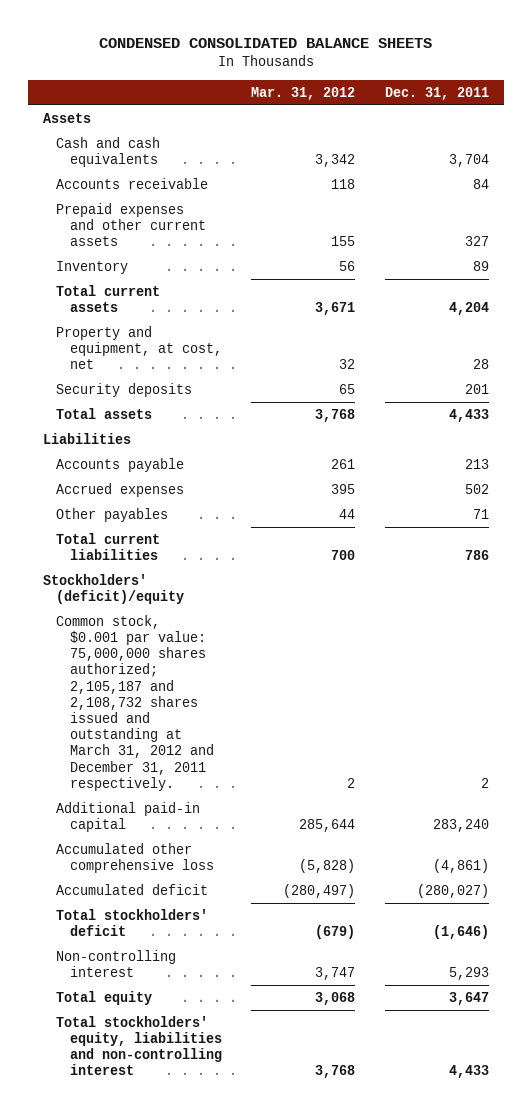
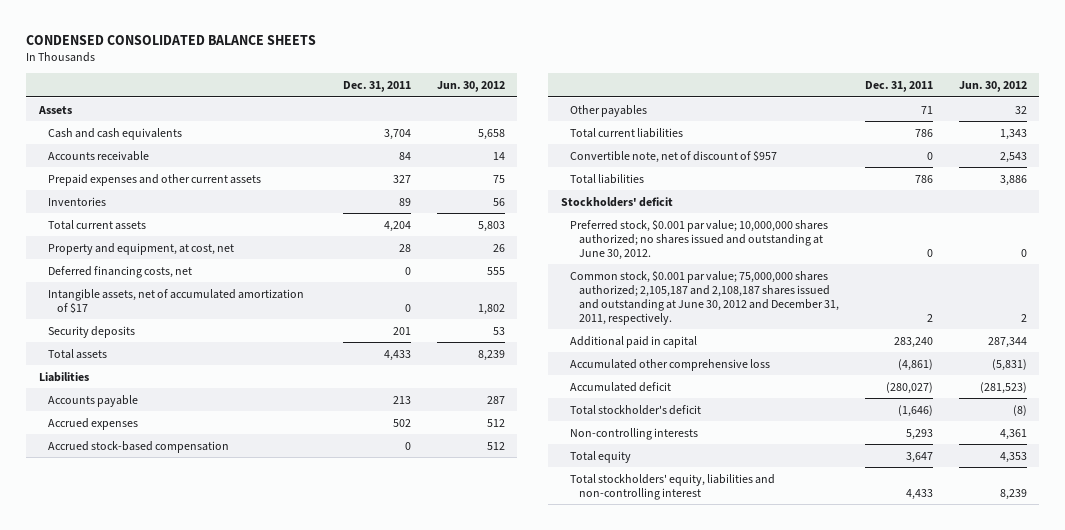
[251,86,356,100] Mar. 31, 2012 -> none
none -> [436,81,505,93] Jun. 30, 2012
[56,260,129,274] Inventory -> [47,196,106,206] Inventories
none -> [47,265,192,278] Deferred financing costs, net
none -> [47,288,304,313] Intangible assets, net of accumulated amortization of $17
none -> [47,440,229,453] Accrued stock-based compensation
none -> [569,150,777,163] Convertible note, net of discount of $957
none -> [569,173,644,184] Total liabilities
[42,573,185,605] Stockholders' (deficit)/equity -> [560,196,673,207] Stockholders' deficit
none -> [569,219,828,260] Preferred stock, $0.001 par value; 10,000,000 shares authorized; no shares issued and outstanding at June 30, 2012.
[56,614,214,791] Common stock, $0.001 par value: 75,000,000 shares authorized; 2,105,187 and 2,108,732 shares issued and outstanding at March 31, 2012 and December 31, 2011 respectively. -> [569,270,840,325] Common stock, $0.001 par value; 75,000,000 shares authorized; 2,105,187 and 2,108,187 shares issued and outstanding at June 30, 2012 and December 31, 2011, respectively.
[56,801,201,833] Additional paid-in capital -> [569,335,697,348] Additional paid in capital
[56,908,209,937] Total stockholders' deficit -> [569,404,701,415] Total stockholder's deficit
[56,949,177,978] Non-controlling interest -> [569,427,698,440] Non-controlling interests

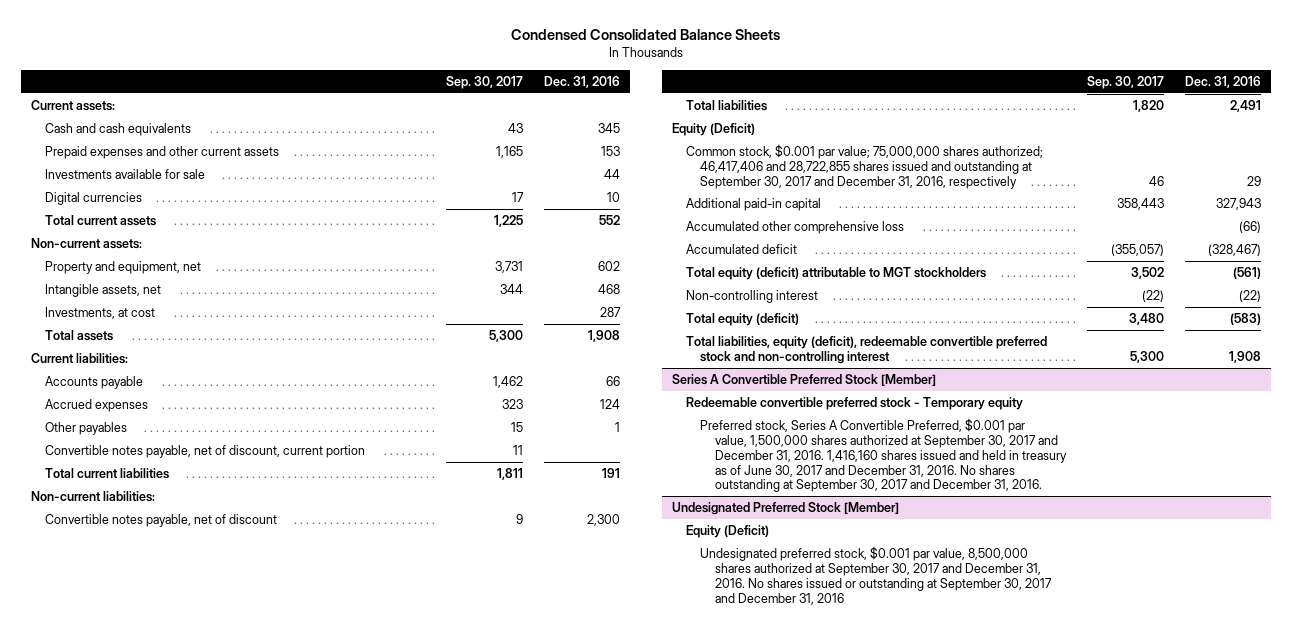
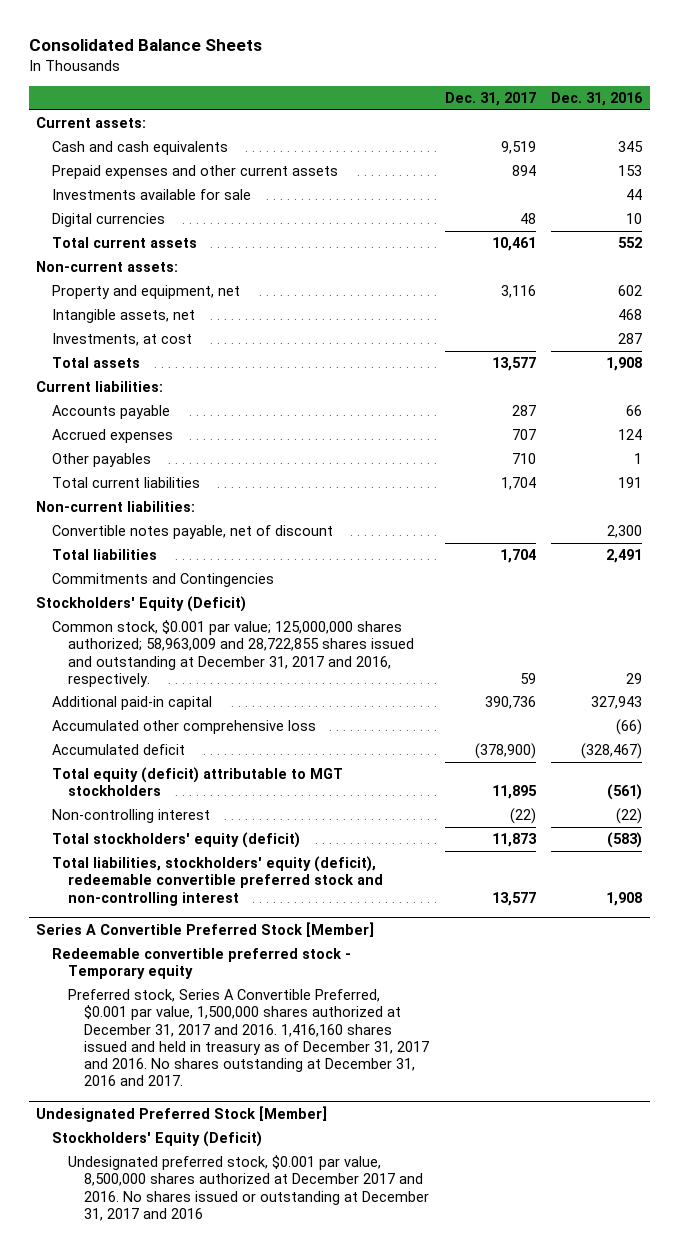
[510,29,780,41] Condensed Consolidated Balance Sheets -> [28,39,262,52] Consolidated Balance Sheets
[445,75,523,89] Sep. 30, 2017 -> none
none -> [444,92,536,107] Dec. 31, 2017
[45,445,366,459] Convertible notes payable, net of discount, current portion -> none
none -> [52,573,275,588] Commitments and Contingencies
[672,123,756,137] Equity (Deficit) -> [36,596,247,613] Stockholders' Equity (Deficit)
[686,144,1044,189] Common stock, $0.001 par value; 75,000,000 shares authorized; 46,417,406 and 28,722,855 shares issued and outstanding at September 30, 2017 and December 31, 2016, respectively -> [52,620,415,687] Common stock, $0.001 par value; 125,000,000 shares authorized; 58,963,009 and 28,722,855 shares issued and outstanding at December 31, 2017 and 2016, respectively.
[686,313,800,327] Total equity (deficit) -> [52,832,301,849] Total stockholders' equity (deficit)
[686,336,1048,364] Total liabilities, equity (deficit), redeemable convertible preferred stock and non-controlling interest -> [52,856,384,906] Total liabilities, stockholders' equity (deficit), redeemable convertible preferred stock and non-controlling interest
[700,418,1067,493] Preferred stock, Series A Convertible Preferred, $0.001 par value, 1,500,000 shares authorized at September 30, 2017 and December 31, 2016. 1,416,160 shares issued and held in treasury as of June 30, 2017 and December 31, 2016. No shares outstanding at September 30, 2017 and December 31, 2016. -> [68,989,429,1086] Preferred stock, Series A Convertible Preferred, $0.001 par value, 1,500,000 shares authorized at December 31, 2017 and 2016. 1,416,160 shares issued and held in treasury as of December 31, 2017 and 2016. No shares outstanding at December 31, 2016 and 2017.
[686,525,770,539] Equity (Deficit) -> [52,1131,263,1148] Stockholders' Equity (Deficit)
[700,546,1052,605] Undesignated preferred stock, $0.001 par value, 8,500,000 shares authorized at September 30, 2017 and December 31, 2016. No shares issued or outstanding at September 30, 2017 and December 31, 2016 -> [68,1155,429,1221] Undesignated preferred stock, $0.001 par value, 8,500,000 shares authorized at December 2017 and 2016. No shares issued or outstanding at December 31, 2017 and 2016

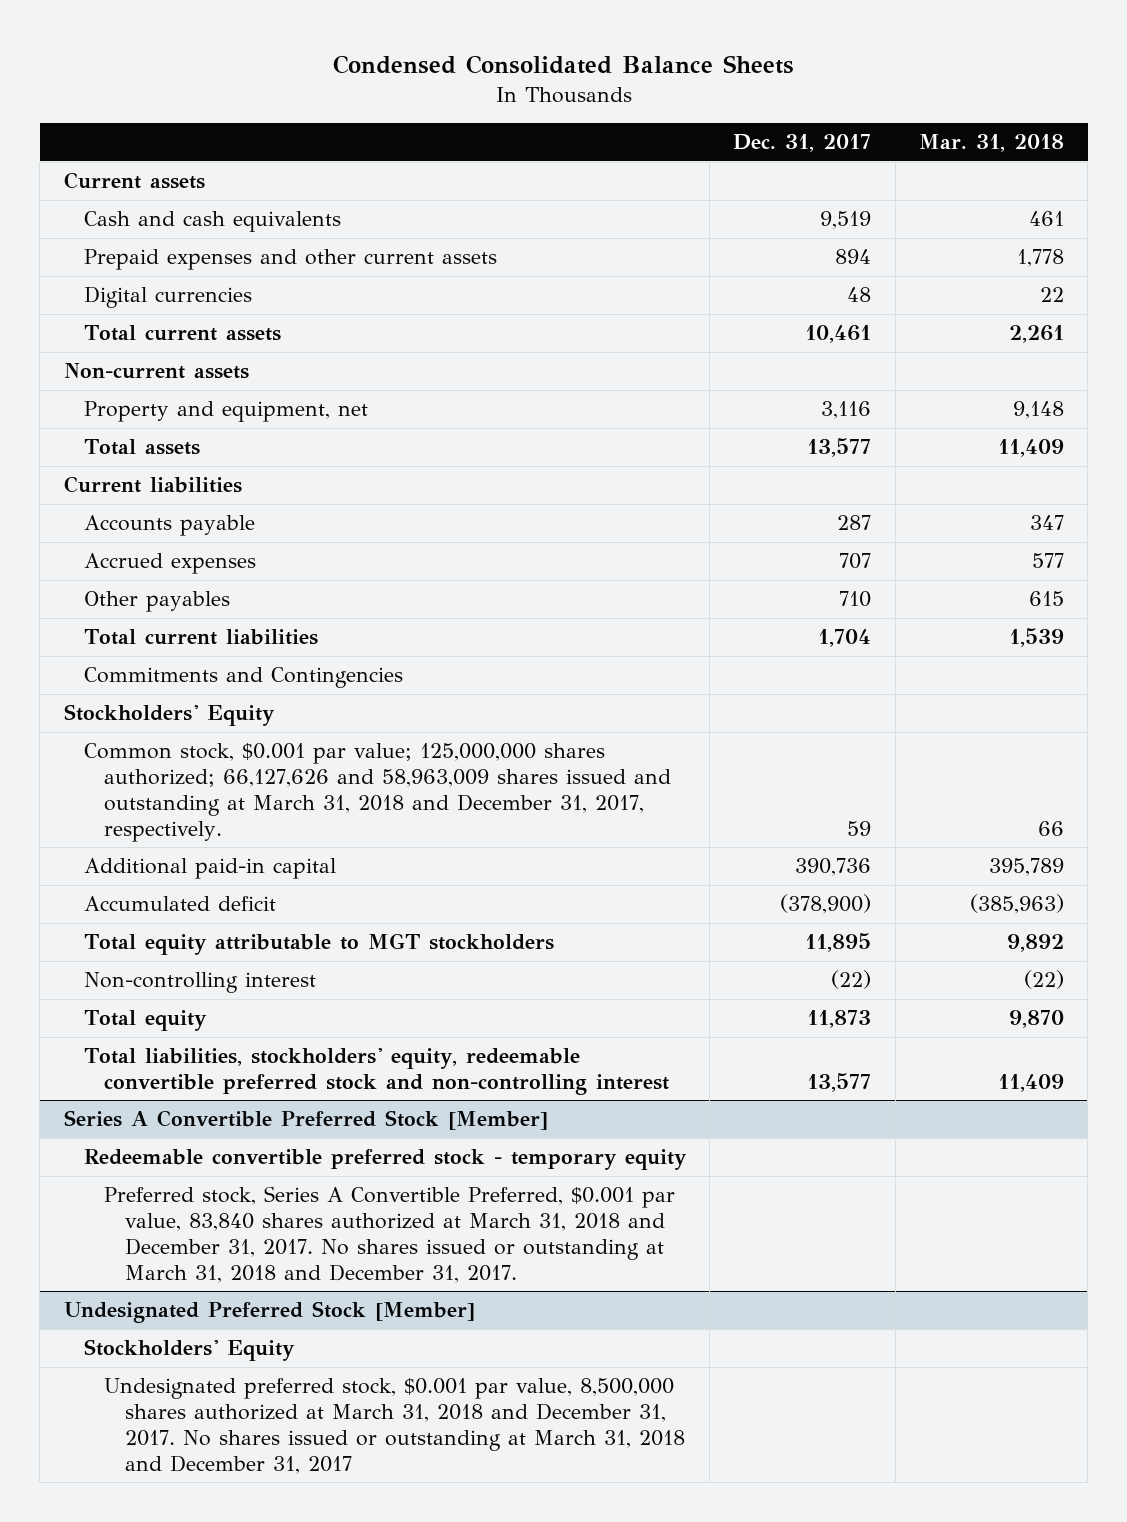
[28,39,262,52] Consolidated Balance Sheets -> [332,54,794,74] Condensed Consolidated Balance Sheets
[551,92,644,107] Dec. 31, 2016 -> none
none -> [918,134,1064,153] Mar. 31, 2018
[36,117,147,129] Current assets: -> [63,172,205,190] Current assets
[52,189,252,201] Investments available for sale -> none
[36,261,179,273] Non-current assets: -> [63,363,249,380] Non-current assets
[52,309,196,324] Intangible assets, net -> none
[52,333,193,347] Investments, at cost -> none
[36,381,164,393] Current liabilities: -> [63,476,242,494] Current liabilities
[36,501,196,513] Non-current liabilities: -> none
[52,525,334,540] Convertible notes payable, net of discount -> none
[52,549,158,561] Total liabilities -> none
[36,596,247,613] Stockholders' Equity (Deficit) -> [63,704,275,727] Stockholders' Equity
[52,620,415,687] Common stock, $0.001 par value; 125,000,000 shares authorized; 58,963,009 and 28,722,855 shares issued and outstanding at December 31, 2017 and 2016, respectively. -> [83,743,672,842] Common stock, $0.001 par value; 125,000,000 shares authorized; 66,127,626 and 58,963,009 shares issued and outstanding at March 31, 2018 and December 31, 2017, respectively.
[52,720,317,735] Accumulated other comprehensive loss -> none
[52,767,344,797] Total equity (deficit) attributable to MGT stockholders -> [83,933,554,956] Total equity attributable to MGT stockholders
[52,832,301,849] Total stockholders' equity (deficit) -> [83,1010,207,1032] Total equity
[52,856,384,906] Total liabilities, stockholders' equity (deficit), redeemable convertible preferred stock and non-controlling interest -> [83,1047,670,1095] Total liabilities, stockholders' equity, redeemable convertible preferred stock and non-controlling interest
[52,948,352,980] Redeemable convertible preferred stock - Temporary equity -> [83,1149,687,1171] Redeemable convertible preferred stock - temporary equity
[68,989,429,1086] Preferred stock, Series A Convertible Preferred, $0.001 par value, 1,500,000 shares authorized at December 31, 2017 and 2016. 1,416,160 shares issued and held in treasury as of December 31, 2017 and 2016. No shares outstanding at December 31, 2016 and 2017. -> [104,1186,676,1283] Preferred stock, Series A Convertible Preferred, $0.001 par value, 83,840 shares authorized at March 31, 2018 and December 31, 2017. No shares issued or outstanding at March 31, 2018 and December 31, 2017.
[52,1131,263,1148] Stockholders' Equity (Deficit) -> [83,1339,295,1362] Stockholders' Equity
[68,1155,429,1221] Undesignated preferred stock, $0.001 par value, 8,500,000 shares authorized at December 2017 and 2016. No shares issued or outstanding at December 31, 2017 and 2016 -> [104,1378,685,1474] Undesignated preferred stock, $0.001 par value, 8,500,000 shares authorized at March 31, 2018 and December 31, 2017. No shares issued or outstanding at March 31, 2018 and December 31, 2017

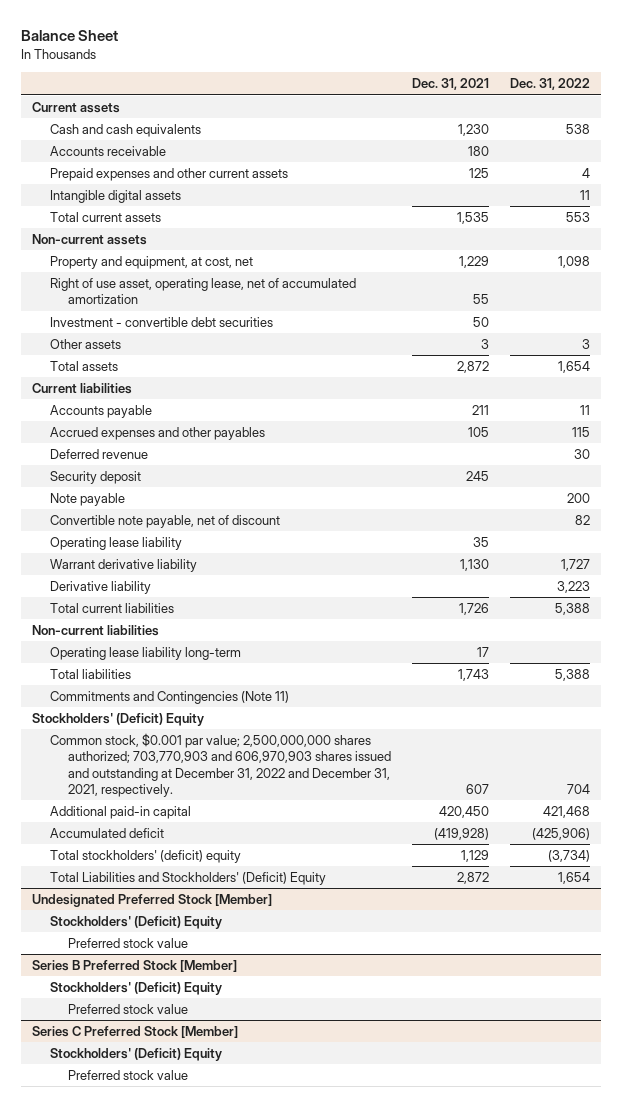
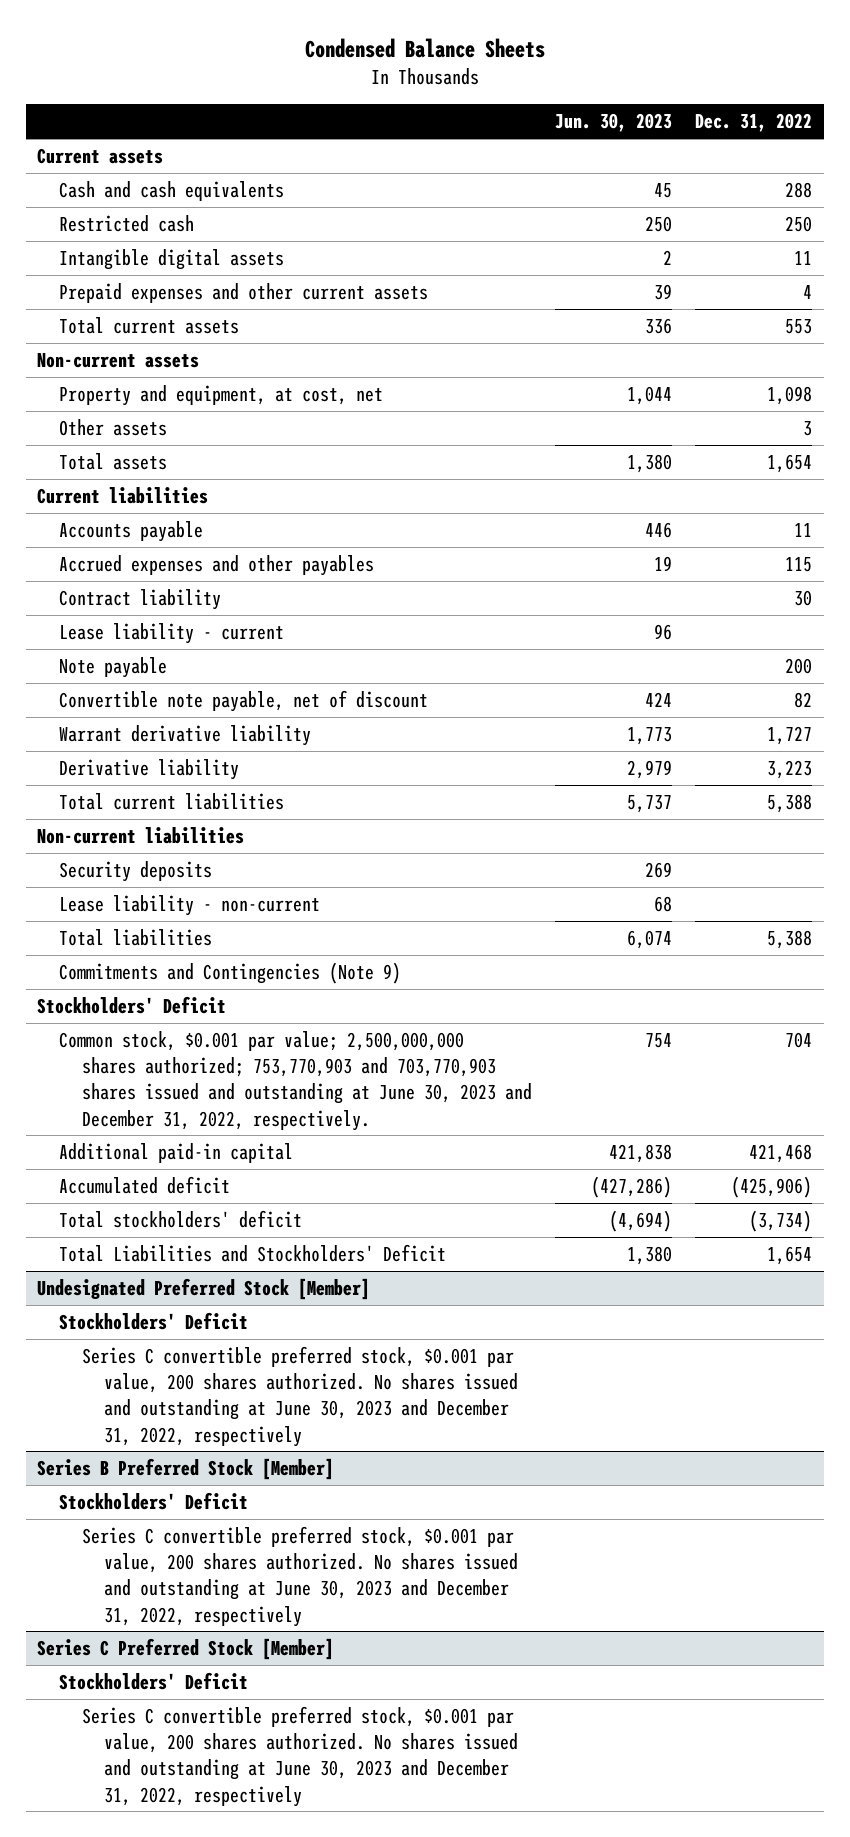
[20,30,118,42] Balance Sheet -> [304,37,545,58] Condensed Balance Sheets
[411,78,489,91] Dec. 31, 2021 -> none
none -> [555,113,673,133] Jun. 30, 2023
[49,146,166,157] Accounts receivable -> none
[566,124,591,135] 538 -> [785,182,813,199] 288
none -> [59,215,195,233] Restricted cash
[49,168,288,182] Prepaid expenses and other current assets -> [59,283,429,304] Prepaid expenses and other current assets
[49,278,356,305] Right of use asset, operating lease, net of accumulated amortization -> none
[49,317,273,328] Investment - convertible debt securities -> none
[49,449,148,460] Deferred revenue -> none
[49,471,141,485] Security deposit -> none
none -> [59,589,222,611] Contract liability
none -> [59,623,285,645] Lease liability - current
[49,537,182,551] Operating lease liability -> none
none -> [59,861,213,883] Security deposits
[49,647,241,661] Operating lease liability long-term -> [59,895,321,917] Lease liability - non-current
[49,691,289,705] Commitments and Contingencies (Note 11) -> [59,962,402,985] Commitments and Contingencies (Note 9)
[31,713,204,727] Stockholders' (Deficit) Equity -> [37,996,227,1015] Stockholders' Deficit
[49,733,391,798] Common stock, $0.001 par value; 2,500,000,000 shares authorized; 703,770,903 and 606,970,903 shares issued and outstanding at December 31, 2022 and December 31, 2021, respectively. -> [59,1031,532,1131] Common stock, $0.001 par value; 2,500,000,000 shares authorized; 753,770,903 and 703,770,903 shares issued and outstanding at June 30, 2023 and December 31, 2022, respectively.
[49,850,241,864] Total stockholders' (deficit) equity -> [59,1210,303,1229] Total stockholders' deficit
[49,872,326,886] Total Liabilities and Stockholders' (Deficit) Equity -> [59,1244,447,1263] Total Liabilities and Stockholders' Deficit
[49,916,222,930] Stockholders' (Deficit) Equity -> [59,1312,249,1331] Stockholders' Deficit
[67,938,188,949] Preferred stock value -> [81,1346,518,1447] Series C convertible preferred stock, $0.001 par value, 200 shares authorized. No shares issued and outstanding at June 30, 2023 and December 31, 2022, respectively
[49,982,222,996] Stockholders' (Deficit) Equity -> [59,1492,249,1511] Stockholders' Deficit
[67,1004,188,1015] Preferred stock value -> [81,1526,518,1627] Series C convertible preferred stock, $0.001 par value, 200 shares authorized. No shares issued and outstanding at June 30, 2023 and December 31, 2022, respectively
[49,1048,222,1062] Stockholders' (Deficit) Equity -> [59,1672,249,1691] Stockholders' Deficit
[67,1070,188,1081] Preferred stock value -> [81,1706,518,1807] Series C convertible preferred stock, $0.001 par value, 200 shares authorized. No shares issued and outstanding at June 30, 2023 and December 31, 2022, respectively

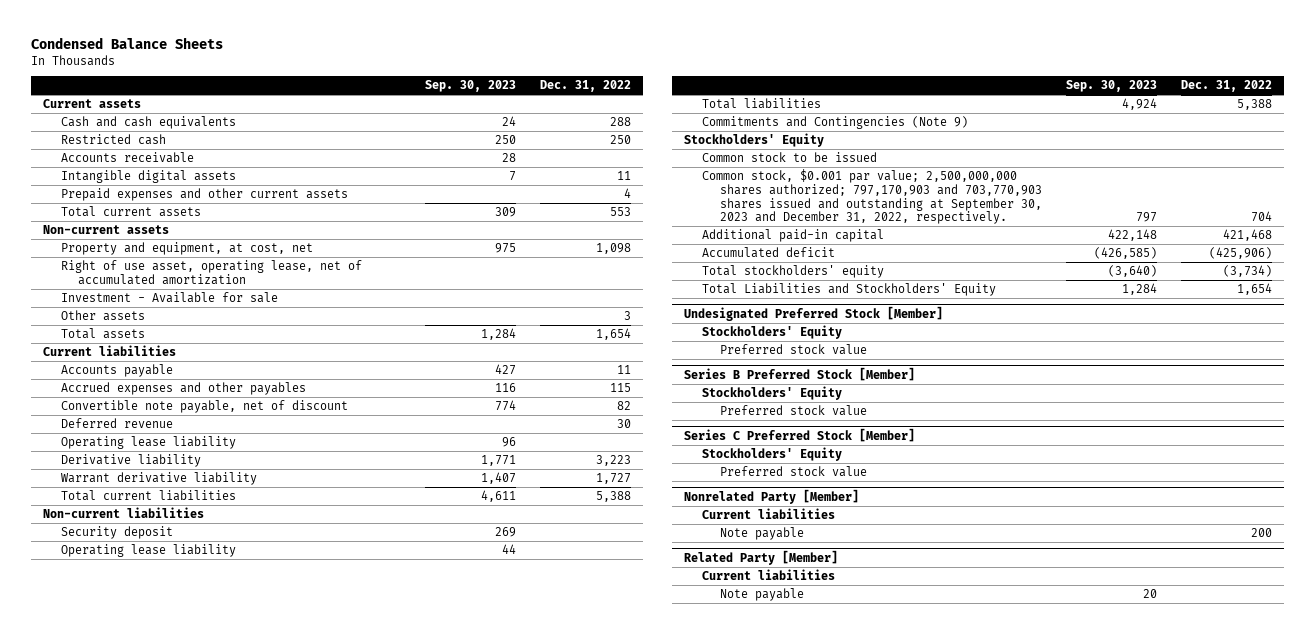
[555,113,673,133] Jun. 30, 2023 -> none
none -> [424,80,516,93] Sep. 30, 2023
none -> [60,152,194,164] Accounts receivable
none -> [60,260,362,285] Right of use asset, operating lease, net of accumulated amortization
none -> [60,292,278,304] Investment - Available for sale
[59,589,222,611] Contract liability -> none
[59,623,285,645] Lease liability - current -> none
[59,657,168,679] Note payable -> none
none -> [60,418,173,429] Deferred revenue
none -> [60,436,236,450] Operating lease liability
[59,725,312,747] Warrant derivative liability -> [60,472,257,486] Warrant derivative liability
[59,861,213,883] Security deposits -> [60,526,173,540] Security deposit
[59,895,321,917] Lease liability - non-current -> [60,544,236,558] Operating lease liability
[37,996,227,1015] Stockholders' Deficit -> [683,133,824,148] Stockholders' Equity
none -> [701,152,877,163] Common stock to be issued
[59,1031,532,1131] Common stock, $0.001 par value; 2,500,000,000 shares authorized; 753,770,903 and 703,770,903 shares issued and outstanding at June 30, 2023 and December 31, 2022, respectively. -> [701,169,1042,225] Common stock, $0.001 par value; 2,500,000,000 shares authorized; 797,170,903 and 703,770,903 shares issued and outstanding at September 30, 2023 and December 31, 2022, respectively.
[59,1210,303,1229] Total stockholders' deficit -> [701,265,884,279] Total stockholders' equity
[59,1244,447,1263] Total Liabilities and Stockholders' Deficit -> [701,283,996,297] Total Liabilities and Stockholders' Equity
[59,1312,249,1331] Stockholders' Deficit -> [701,325,842,340] Stockholders' Equity
[81,1346,518,1447] Series C convertible preferred stock, $0.001 par value, 200 shares authorized. No shares issued and outstanding at June 30, 2023 and December 31, 2022, respectively -> [719,344,867,356] Preferred stock value
[59,1492,249,1511] Stockholders' Deficit -> [701,386,842,401] Stockholders' Equity
[81,1526,518,1627] Series C convertible preferred stock, $0.001 par value, 200 shares authorized. No shares issued and outstanding at June 30, 2023 and December 31, 2022, respectively -> [719,405,867,417] Preferred stock value
[59,1672,249,1691] Stockholders' Deficit -> [701,447,842,462] Stockholders' Equity
[81,1706,518,1807] Series C convertible preferred stock, $0.001 par value, 200 shares authorized. No shares issued and outstanding at June 30, 2023 and December 31, 2022, respectively -> [719,466,867,478] Preferred stock value
none -> [683,488,859,504] Nonrelated Party [Member]
none -> [701,508,835,520] Current liabilities
none -> [719,527,804,541] Note payable
none -> [683,549,838,565] Related Party [Member]
none -> [701,569,835,581] Current liabilities
none -> [719,588,804,602] Note payable

